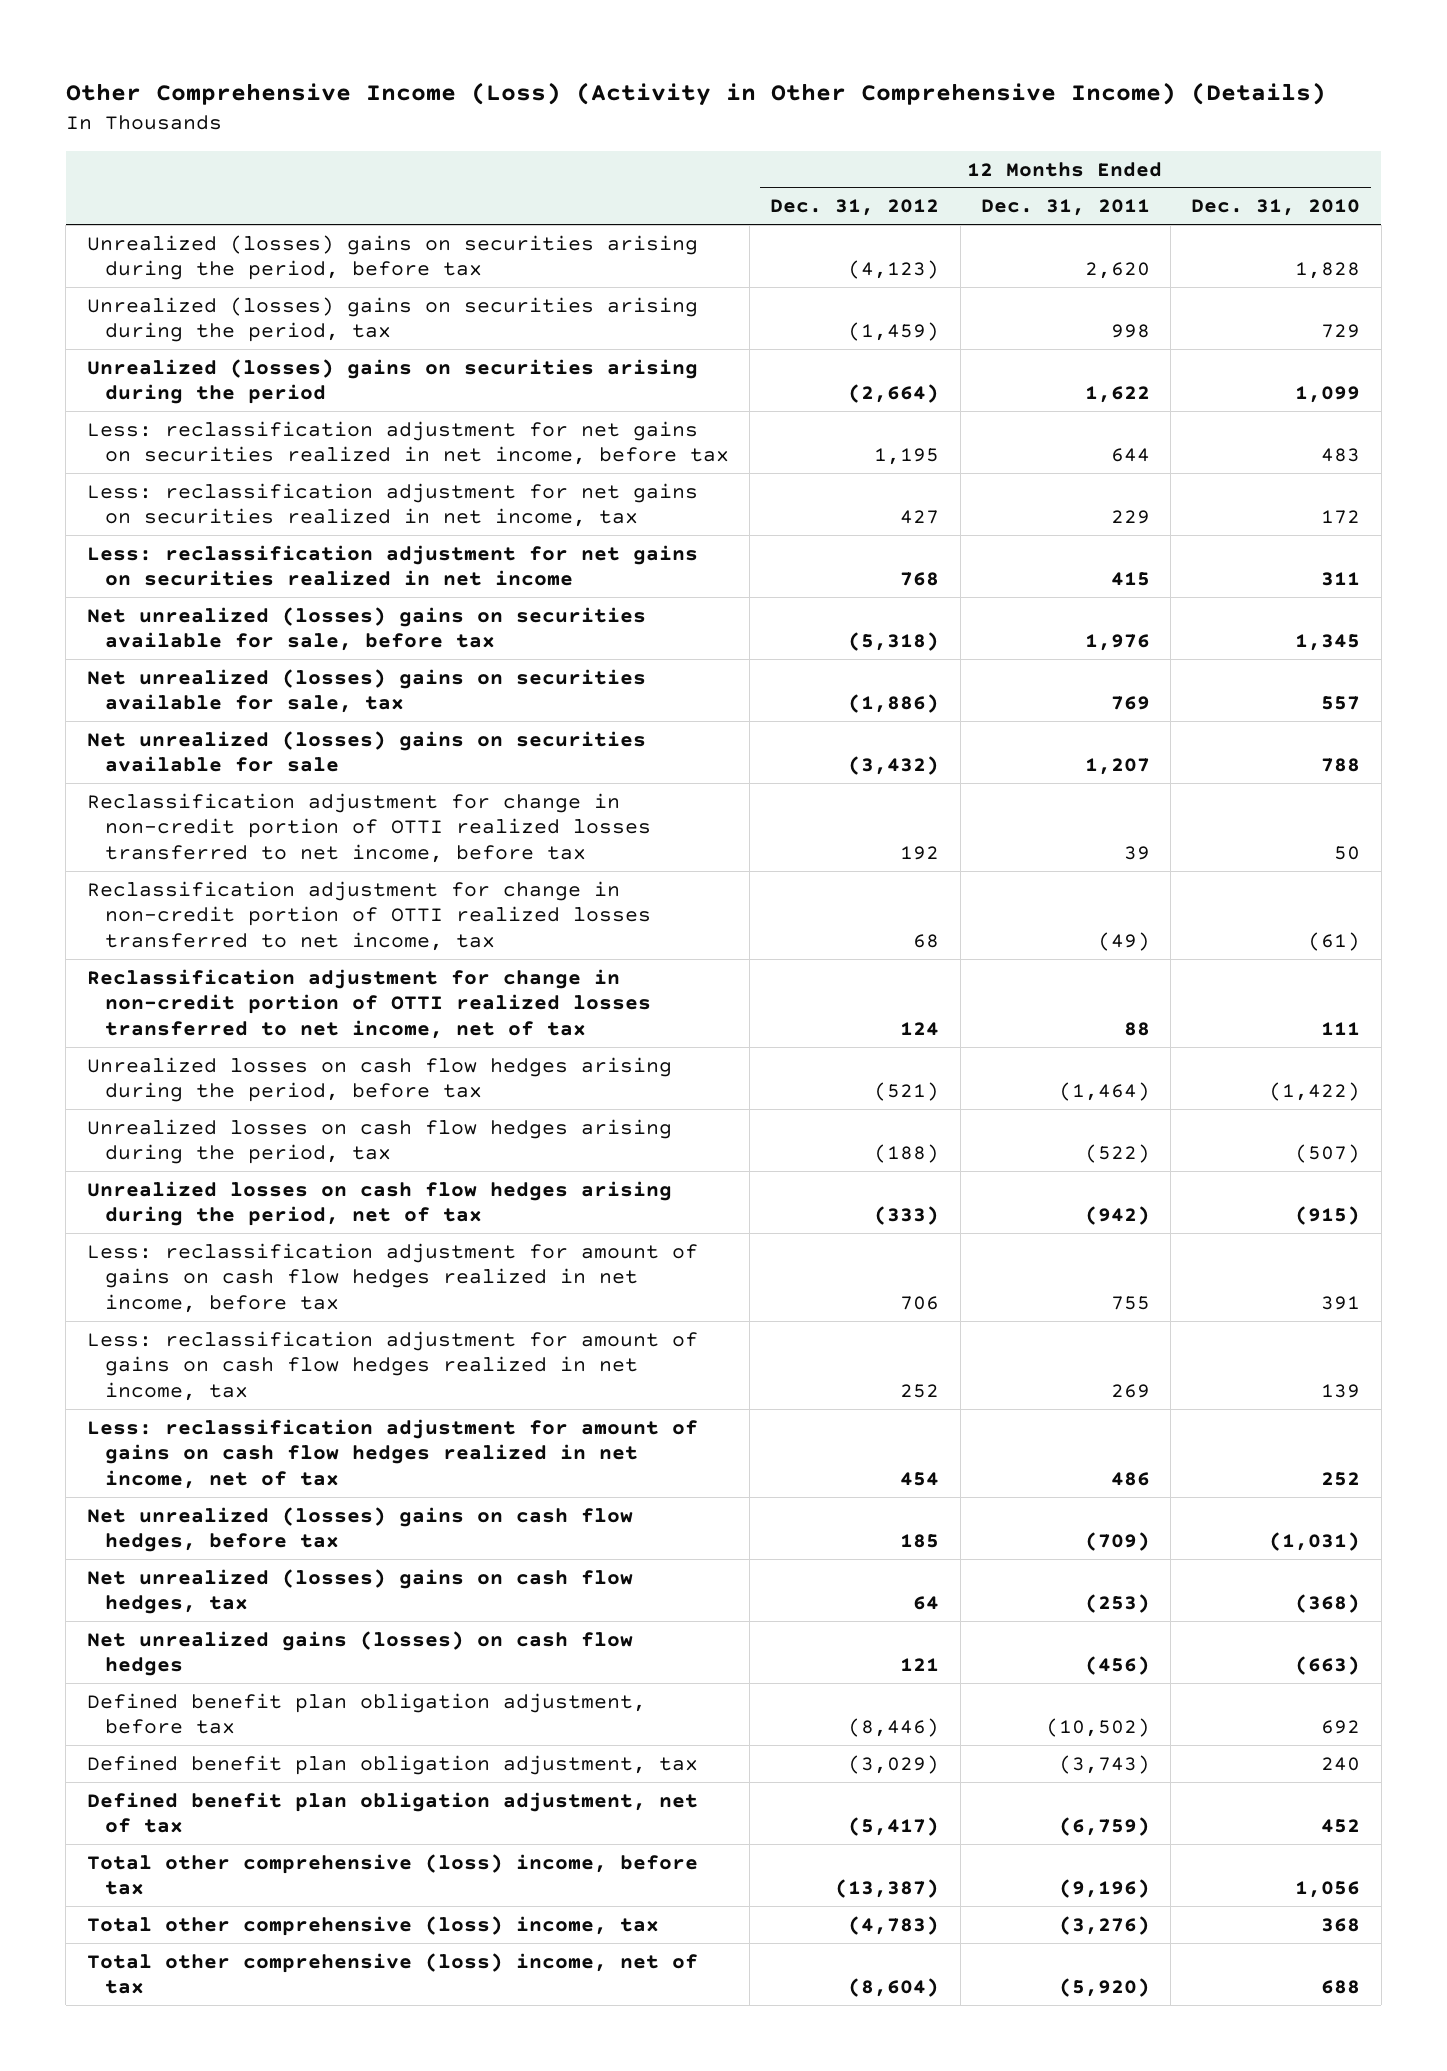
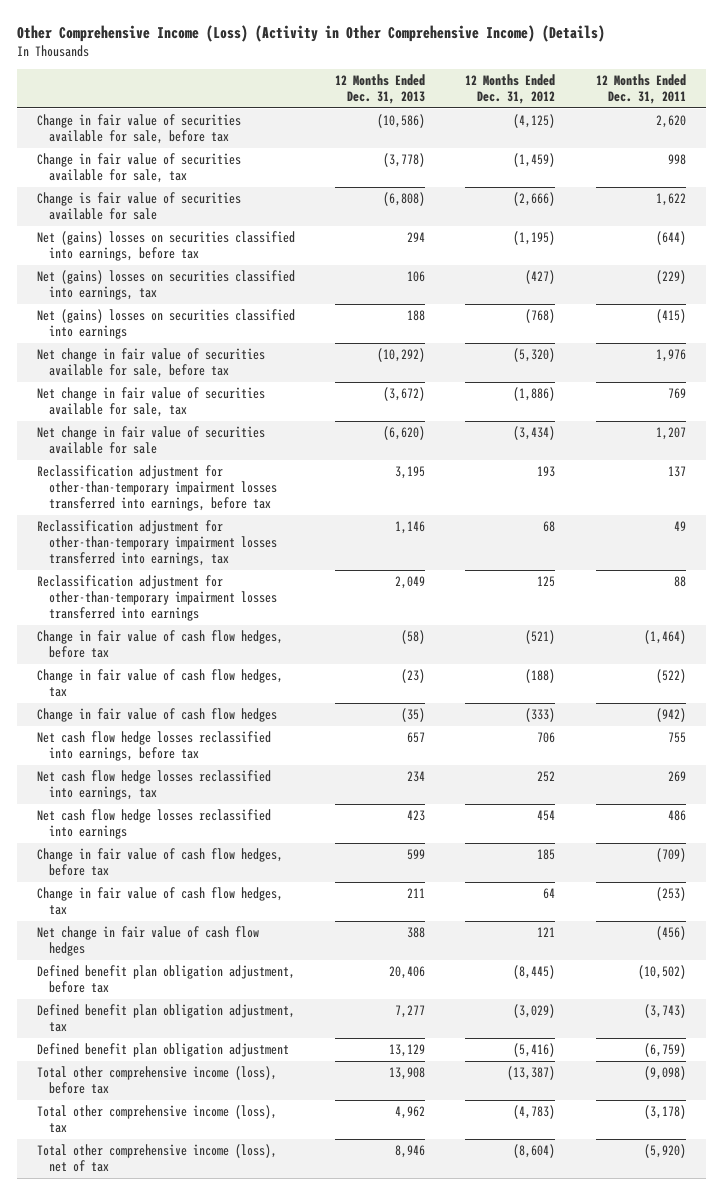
[1191,199,1361,217] Dec. 31, 2010 -> none
none -> [335,74,426,105] 12 Months Ended Dec. 31, 2013
[86,234,698,281] Unrealized (losses) gains on securities arising during the period, before tax -> none
[86,358,698,405] Unrealized (losses) gains on securities arising during the period -> none
[86,420,729,466] Less: reclassification adjustment for net gains on securities realized in net income, before tax -> none
[86,482,698,528] Less: reclassification adjustment for net gains on securities realized in net income, tax -> none
[86,544,698,587] Less: reclassification adjustment for net gains on securities realized in net income -> none
[86,792,651,863] Reclassification adjustment for change in non-credit portion of OTTI realized losses transferred to net income, before tax -> none
[86,880,651,951] Reclassification adjustment for change in non-credit portion of OTTI realized losses transferred to net income, tax -> none
[86,968,651,1039] Reclassification adjustment for change in non-credit portion of OTTI realized losses transferred to net income, net of tax -> none
none -> [37,114,242,144] Change in fair value of securities available for sale, before tax
[86,296,698,343] Unrealized (losses) gains on securities arising during the period, tax -> [37,153,242,183] Change in fair value of securities available for sale, tax
none -> [37,192,242,220] Change is fair value of securities available for sale
none -> [37,231,296,261] Net (gains) losses on securities classified into earnings, before tax
none -> [37,270,296,300] Net (gains) losses on securities classified into earnings, tax
none -> [37,309,296,339] Net (gains) losses on securities classified into earnings
[86,606,646,652] Net unrealized (losses) gains on securities available for sale, before tax -> [37,348,266,378] Net change in fair value of securities available for sale, before tax
[848,632,940,652] (5,318) -> [513,348,556,363] (5,320)
[86,668,646,714] Net unrealized (losses) gains on securities available for sale, tax -> [37,387,266,417] Net change in fair value of securities available for sale, tax
[86,730,646,773] Net unrealized (losses) gains on securities available for sale -> [37,426,266,454] Net change in fair value of securities available for sale
[848,756,940,776] (3,432) -> [513,426,556,441] (3,434)
none -> [37,465,278,511] Reclassification adjustment for other-than-temporary impairment losses transferred into earnings, before tax
none -> [37,520,278,566] Reclassification adjustment for other-than-temporary impairment losses transferred into earnings, tax
none -> [37,575,278,621] Reclassification adjustment for other-than-temporary impairment losses transferred into earnings
[86,1056,672,1103] Unrealized losses on cash flow hedges arising during the period, before tax -> [37,630,284,658] Change in fair value of cash flow hedges, before tax
[86,1118,672,1165] Unrealized losses on cash flow hedges arising during the period, tax -> [37,669,284,697] Change in fair value of cash flow hedges, tax
[86,1180,672,1227] Unrealized losses on cash flow hedges arising during the period, net of tax -> [37,708,278,723] Change in fair value of cash flow hedges
[86,1242,698,1313] Less: reclassification adjustment for amount of gains on cash flow hedges realized in net income, before tax -> [37,731,272,761] Net cash flow hedge losses reclassified into earnings, before tax
[86,1330,698,1401] Less: reclassification adjustment for amount of gains on cash flow hedges realized in net income, tax -> [37,770,272,800] Net cash flow hedge losses reclassified into earnings, tax
[86,1418,698,1489] Less: reclassification adjustment for amount of gains on cash flow hedges realized in net income, net of tax -> [37,809,272,839] Net cash flow hedge losses reclassified into earnings
[86,1506,633,1553] Net unrealized (losses) gains on cash flow hedges, before tax -> [37,848,284,876] Change in fair value of cash flow hedges, before tax
[86,1568,633,1615] Net unrealized (losses) gains on cash flow hedges, tax -> [37,887,284,915] Change in fair value of cash flow hedges, tax
[86,1630,633,1677] Net unrealized gains (losses) on cash flow hedges -> [37,926,260,956] Net change in fair value of cash flow hedges
[848,1718,940,1738] (8,446) -> [513,965,556,980] (8,445)
[86,1791,698,1834] Defined benefit plan obligation adjustment, net of tax -> [37,1043,290,1058] Defined benefit plan obligation adjustment
[848,1817,940,1837] (5,417) -> [513,1043,556,1058] (5,416)
[86,1853,698,1896] Total other comprehensive (loss) income, before tax -> [37,1066,278,1094] Total other comprehensive income (loss), before tax
[1058,1879,1150,1899] (9,196) -> [643,1066,686,1081] (9,098)
[86,1915,659,1936] Total other comprehensive (loss) income, tax -> [37,1105,278,1133] Total other comprehensive income (loss), tax
[1058,1915,1150,1935] (3,276) -> [643,1105,686,1120] (3,178)
[86,1952,698,1995] Total other comprehensive (loss) income, net of tax -> [37,1144,278,1172] Total other comprehensive income (loss), net of tax

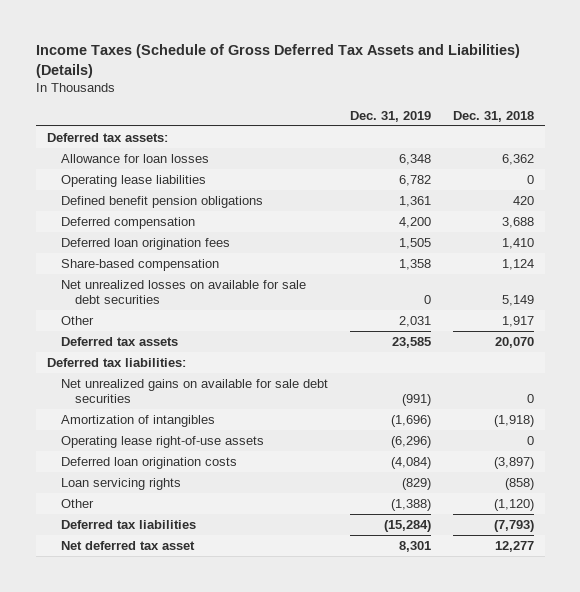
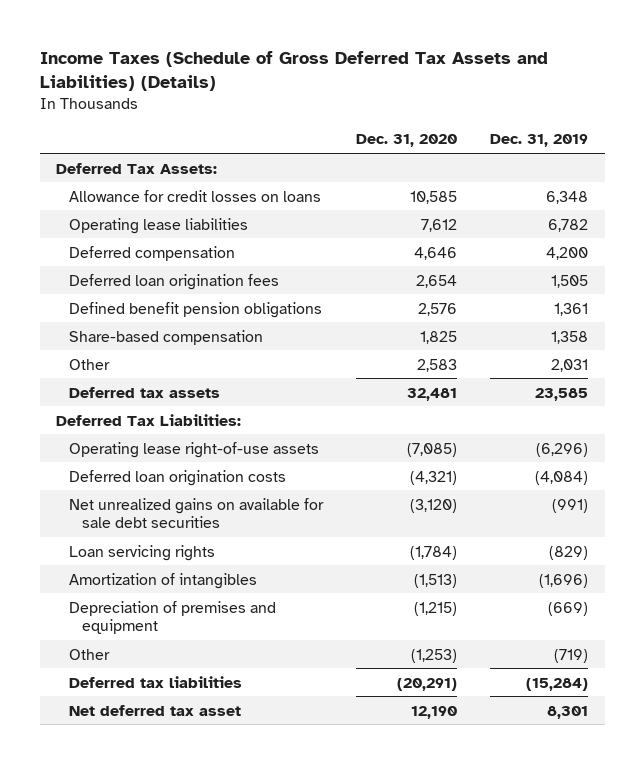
[452,110,534,122] Dec. 31, 2018 -> none
none -> [356,134,458,148] Dec. 31, 2020
[46,132,168,142] Deferred tax assets: -> [56,162,218,174] Deferred Tax Assets:
[60,153,209,163] Allowance for loan losses -> [69,189,322,202] Allowance for credit losses on loans
[60,195,263,208] Defined benefit pension obligations -> [69,301,323,318] Defined benefit pension obligations
[60,279,306,304] Net unrealized losses on available for sale debt securities -> none
[46,357,186,367] Deferred tax liabilities: -> [56,413,242,426] Deferred Tax Liabilities:
[60,378,328,403] Net unrealized gains on available for sale debt securities -> [69,497,325,528] Net unrealized gains on available for sale debt securities
[60,414,215,427] Amortization of intangibles -> [69,572,258,589] Amortization of intangibles
none -> [69,600,277,634] Depreciation of premises and equipment
[390,498,431,511] (1,388) -> [554,648,589,663] (719)

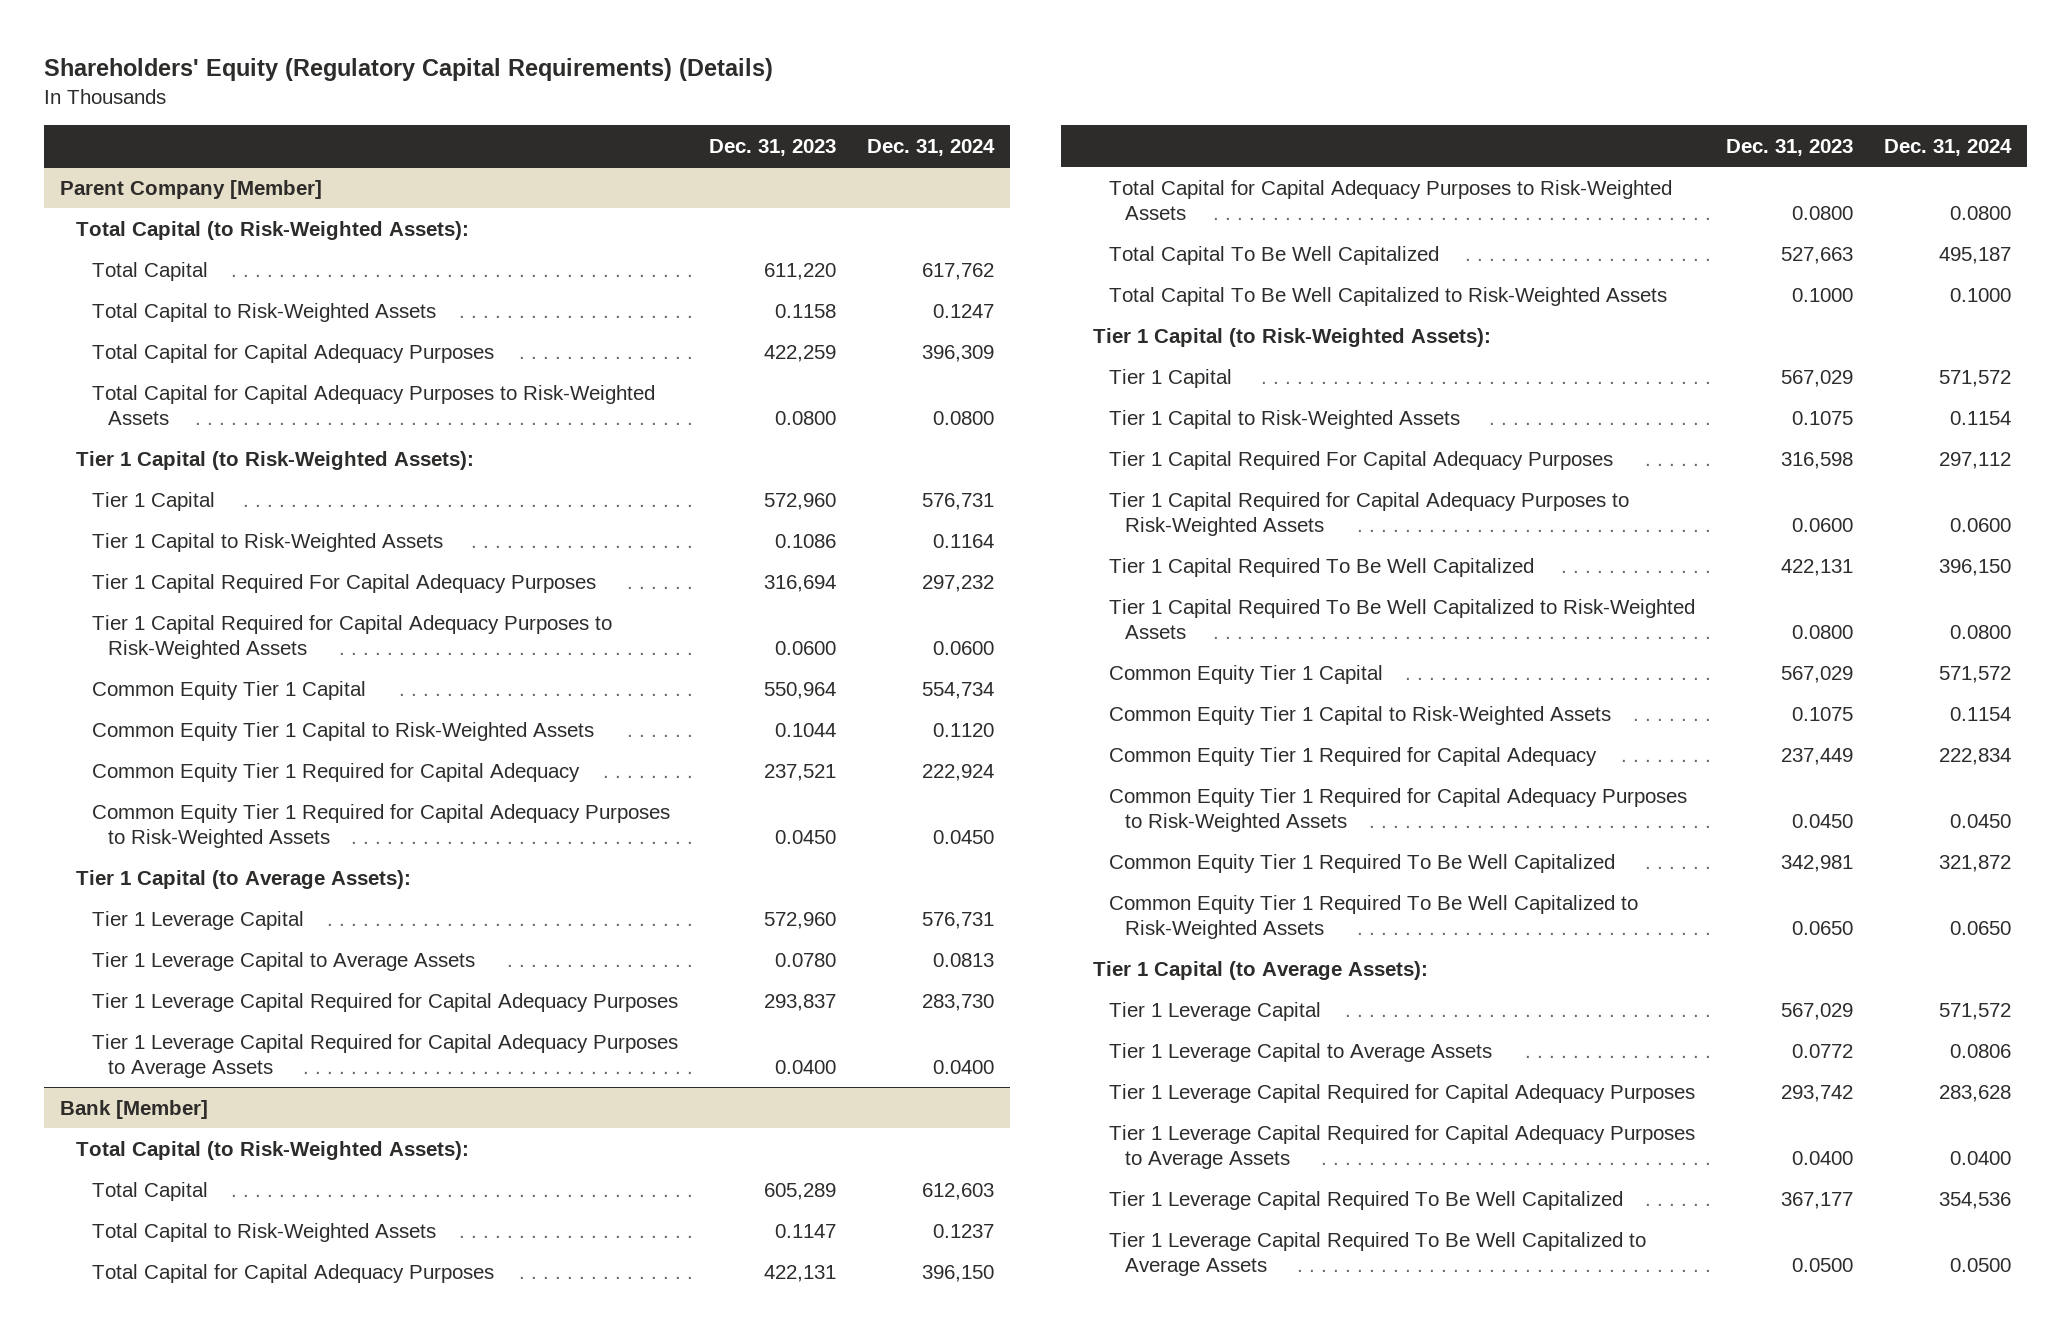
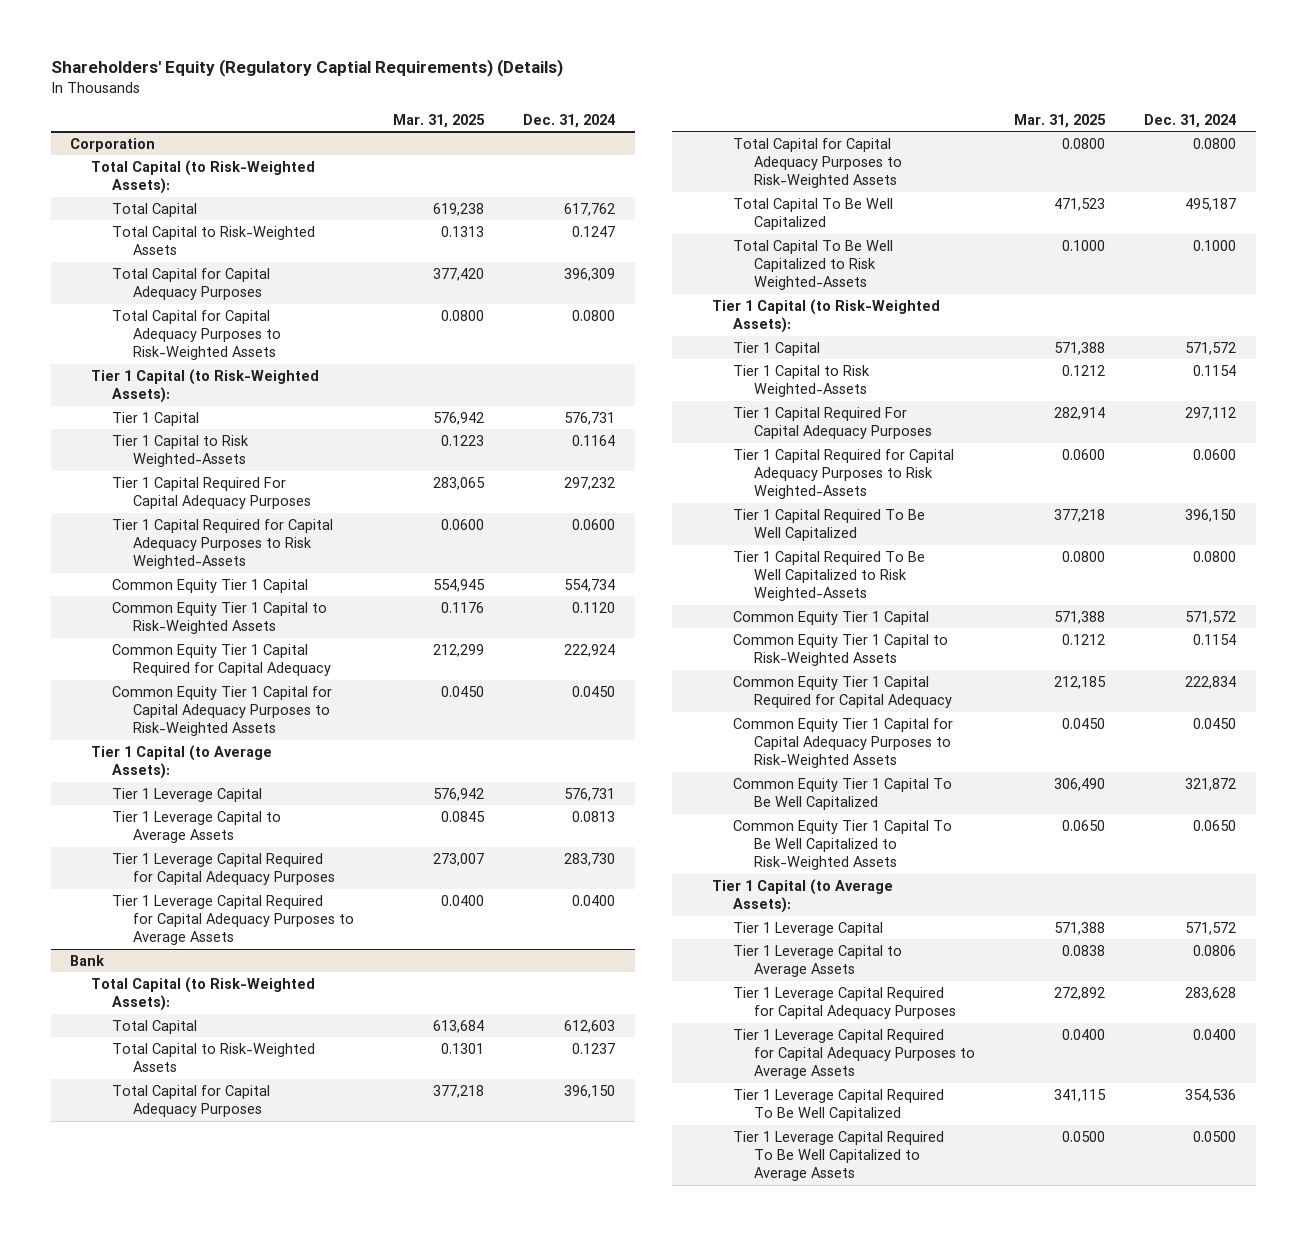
[44,58,774,82] Shareholders' Equity (Regulatory Capital Requirements) (Details) -> [50,59,563,78] Shareholders' Equity (Regulatory Captial Requirements) (Details)
[709,138,837,156] Dec. 31, 2023 -> none
none -> [393,114,486,129] Mar. 31, 2025
[59,179,322,199] Parent Company [Member] -> [70,137,156,152] Corporation
[91,532,443,552] Tier 1 Capital to Risk-Weighted Assets -> [112,434,250,468] Tier 1 Capital to Risk Weighted-Assets
[91,614,612,659] Tier 1 Capital Required for Capital Adequacy Purposes to Risk-Weighted Assets -> [112,518,334,570] Tier 1 Capital Required for Capital Adequacy Purposes to Risk Weighted-Assets
[91,762,580,782] Common Equity Tier 1 Required for Capital Adequacy -> [112,643,332,677] Common Equity Tier 1 Capital Required for Capital Adequacy
[91,803,670,848] Common Equity Tier 1 Required for Capital Adequacy Purposes to Risk-Weighted Assets -> [112,685,333,737] Common Equity Tier 1 Capital for Capital Adequacy Purposes to Risk-Weighted Assets
[59,1099,208,1119] Bank [Member] -> [70,954,106,966] Bank
[1108,286,1667,306] Total Capital To Be Well Capitalized to Risk-Weighted Assets -> [733,239,894,291] Total Capital To Be Well Capitalized to Risk Weighted-Assets
[1108,409,1460,429] Tier 1 Capital to Risk-Weighted Assets -> [733,364,871,398] Tier 1 Capital to Risk Weighted-Assets
[1108,491,1629,536] Tier 1 Capital Required for Capital Adequacy Purposes to Risk-Weighted Assets -> [733,448,955,500] Tier 1 Capital Required for Capital Adequacy Purposes to Risk Weighted-Assets
[1108,598,1695,639] Tier 1 Capital Required To Be Well Capitalized to Risk-Weighted Assets -> [733,550,926,602] Tier 1 Capital Required To Be Well Capitalized to Risk Weighted-Assets
[1108,746,1597,766] Common Equity Tier 1 Required for Capital Adequacy -> [733,675,953,709] Common Equity Tier 1 Capital Required for Capital Adequacy
[1108,787,1687,832] Common Equity Tier 1 Required for Capital Adequacy Purposes to Risk-Weighted Assets -> [733,717,954,769] Common Equity Tier 1 Capital for Capital Adequacy Purposes to Risk-Weighted Assets
[1108,853,1615,873] Common Equity Tier 1 Required To Be Well Capitalized -> [733,777,953,811] Common Equity Tier 1 Capital To Be Well Capitalized
[1108,894,1638,939] Common Equity Tier 1 Required To Be Well Capitalized to Risk-Weighted Assets -> [733,819,953,871] Common Equity Tier 1 Capital To Be Well Capitalized to Risk-Weighted Assets

